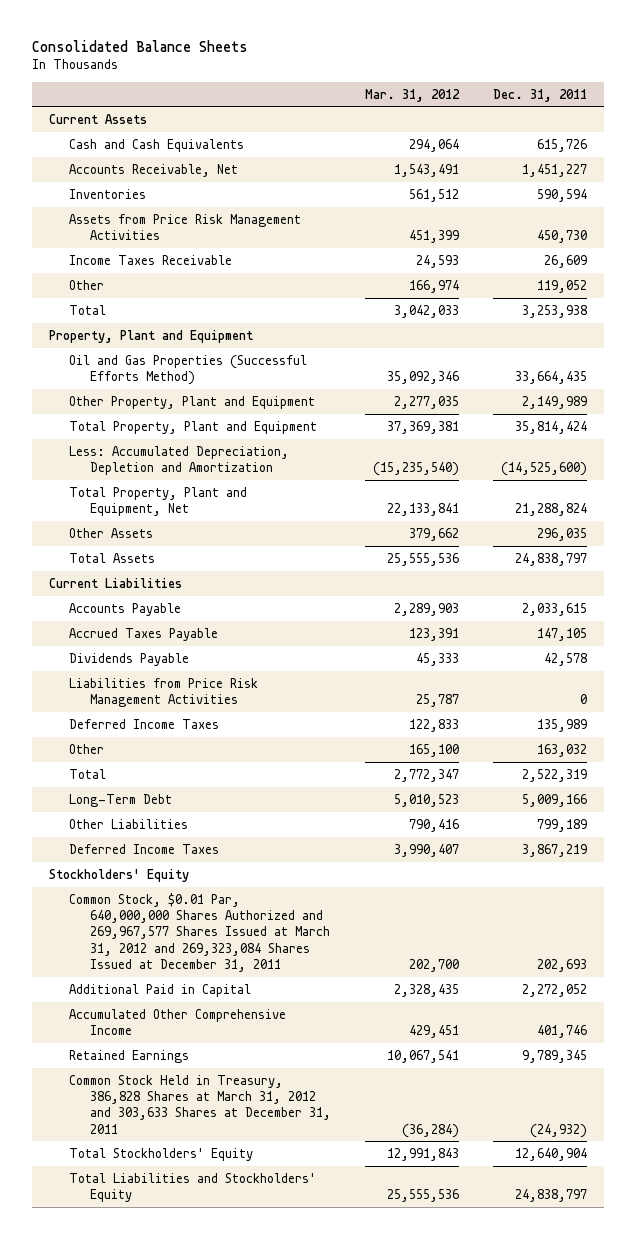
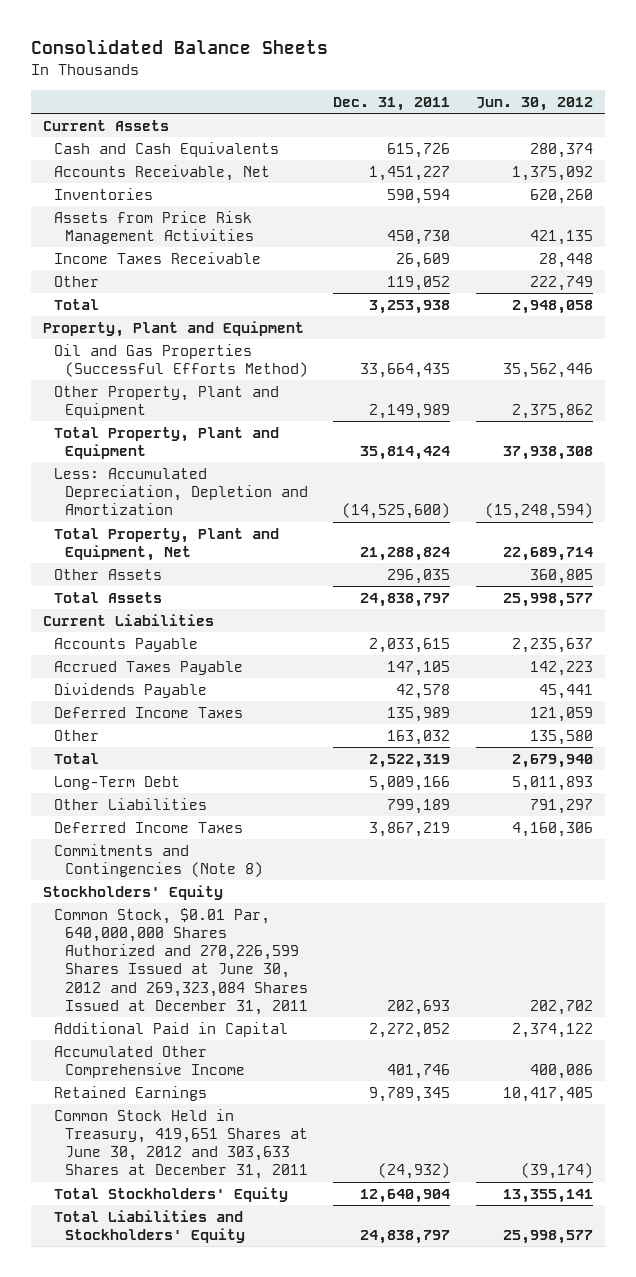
[364,88,460,102] Mar. 31, 2012 -> none
none -> [475,96,593,111] Jun. 30, 2012
[69,677,259,708] Liabilities from Price Risk Management Activities -> none
none -> [54,843,264,878] Commitments and Contingencies (Note 8)
[69,892,330,972] Common Stock, $0.01 Par, 640,000,000 Shares Authorized and 269,967,577 Shares Issued at March 31, 2012 and 269,323,084 Shares Issued at December 31, 2011 -> [54,907,309,1015] Common Stock, $0.01 Par, 640,000,000 Shares Authorized and 270,226,599 Shares Issued at June 30, 2012 and 269,323,084 Shares Issued at December 31, 2011
[69,1074,331,1134] Common Stock Held in Treasury, 386,828 Shares at March 31, 2012 and 303,633 Shares at December 31, 2011 -> [54,1108,309,1180] Common Stock Held in Treasury, 419,651 Shares at June 30, 2012 and 303,633 Shares at December 31, 2011

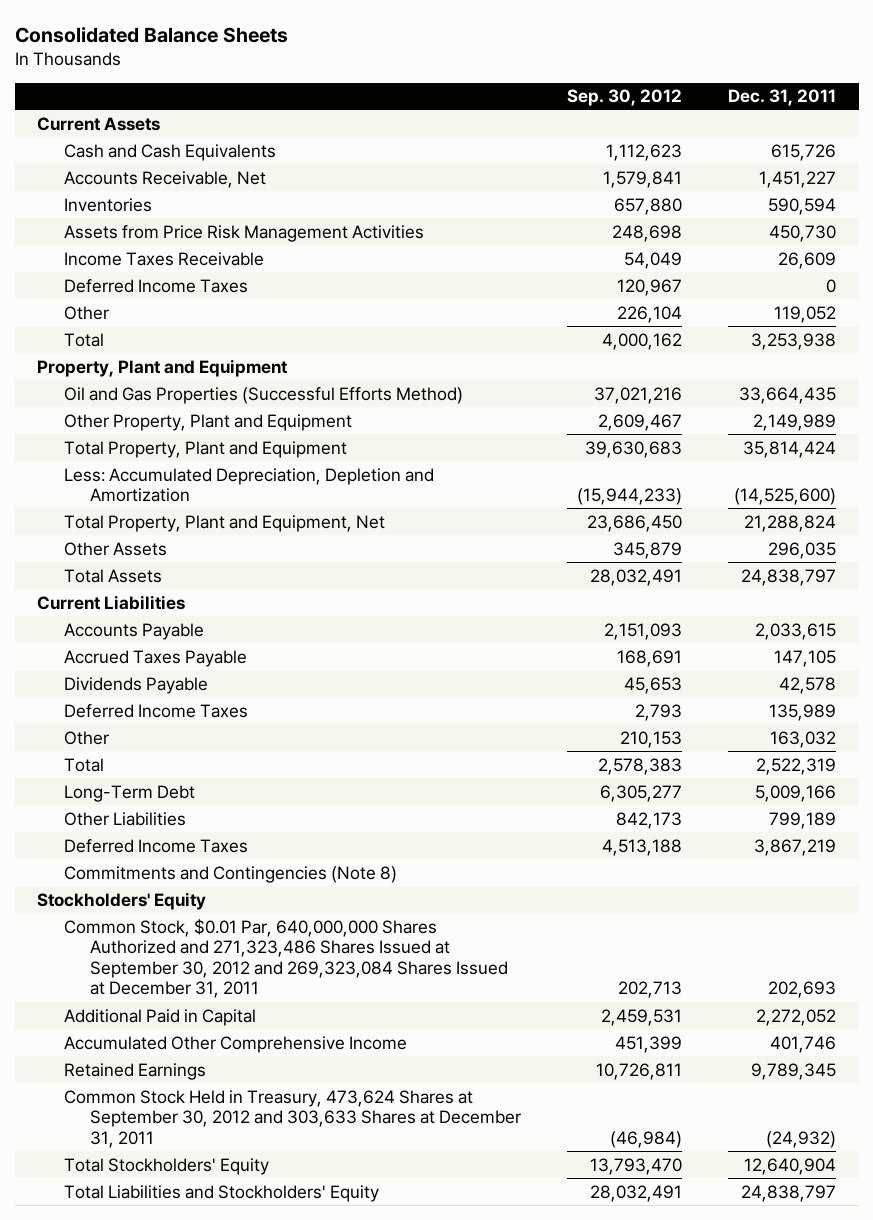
[475,96,593,111] Jun. 30, 2012 -> none
none -> [566,89,682,107] Sep. 30, 2012
none -> [63,278,248,293] Deferred Income Taxes
[54,907,309,1015] Common Stock, $0.01 Par, 640,000,000 Shares Authorized and 270,226,599 Shares Issued at June 30, 2012 and 269,323,084 Shares Issued at December 31, 2011 -> [63,918,509,999] Common Stock, $0.01 Par, 640,000,000 Shares Authorized and 271,323,486 Shares Issued at September 30, 2012 and 269,323,084 Shares Issued at December 31, 2011
[54,1108,309,1180] Common Stock Held in Treasury, 419,651 Shares at June 30, 2012 and 303,633 Shares at December 31, 2011 -> [63,1089,522,1148] Common Stock Held in Treasury, 473,624 Shares at September 30, 2012 and 303,633 Shares at December 31, 2011

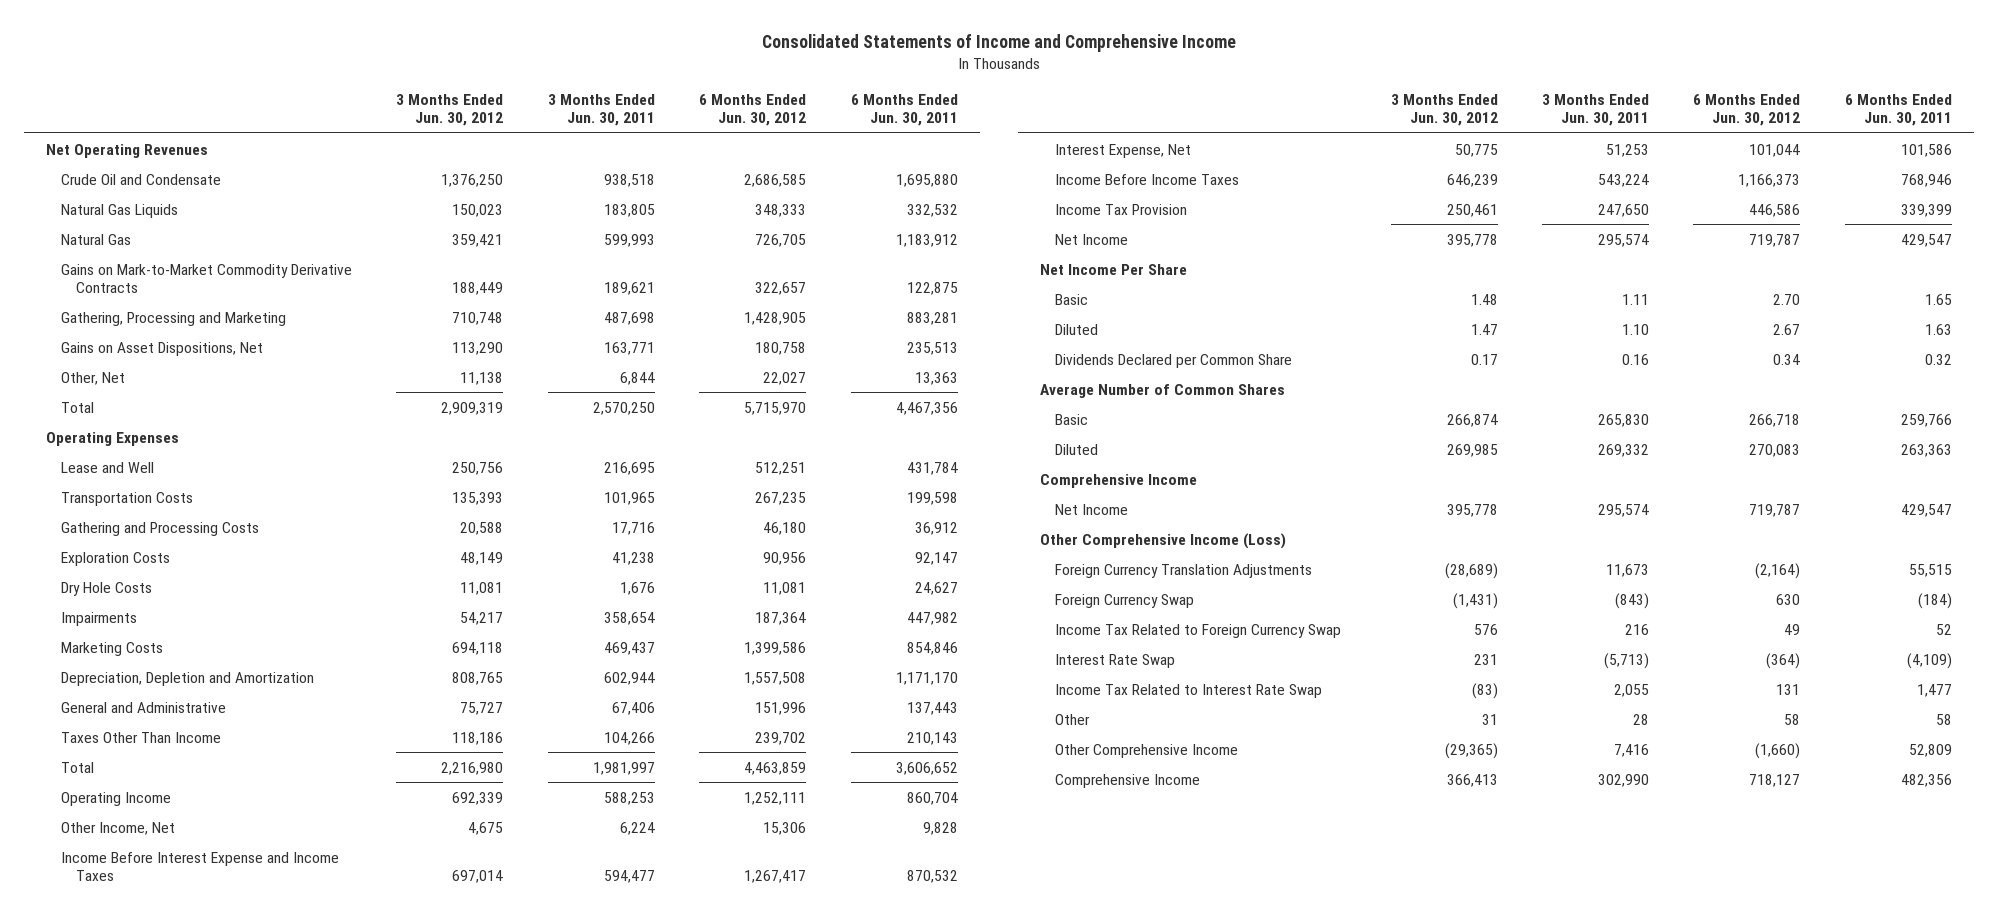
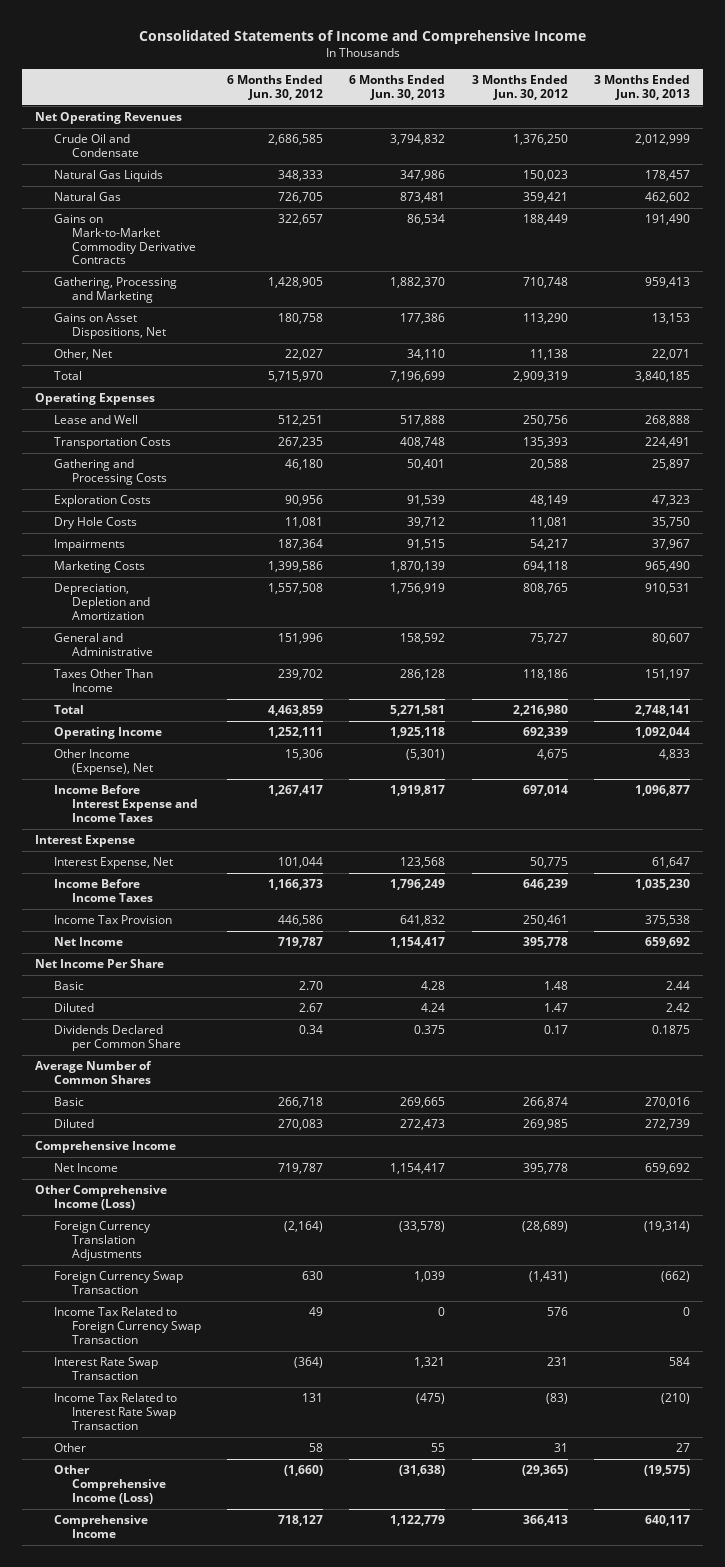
[547,93,655,127] 3 Months Ended Jun. 30, 2011 -> none
[850,93,958,127] 6 Months Ended Jun. 30, 2011 -> none
none -> [349,74,446,100] 6 Months Ended Jun. 30, 2013
none -> [593,74,690,100] 3 Months Ended Jun. 30, 2013
[61,821,176,835] Other Income, Net -> [53,749,153,776] Other Income (Expense), Net
none -> [35,835,136,848] Interest Expense
[1055,593,1195,608] Foreign Currency Swap -> [53,1271,183,1295] Foreign Currency Swap Transaction
[1055,623,1342,638] Income Tax Related to Foreign Currency Swap -> [53,1307,201,1344] Income Tax Related to Foreign Currency Swap Transaction
[1055,653,1176,668] Interest Rate Swap -> [53,1357,158,1381] Interest Rate Swap Transaction
[1055,683,1323,698] Income Tax Related to Interest Rate Swap -> [53,1393,177,1430] Income Tax Related to Interest Rate Swap Transaction
[1055,743,1239,758] Other Comprehensive Income -> [53,1465,166,1504] Other Comprehensive Income (Loss)

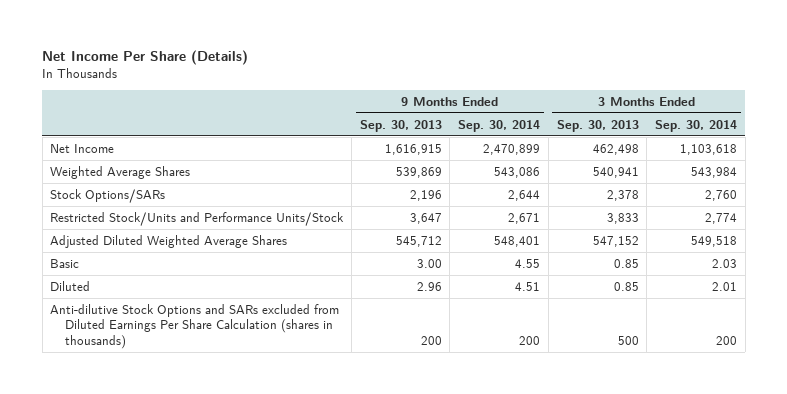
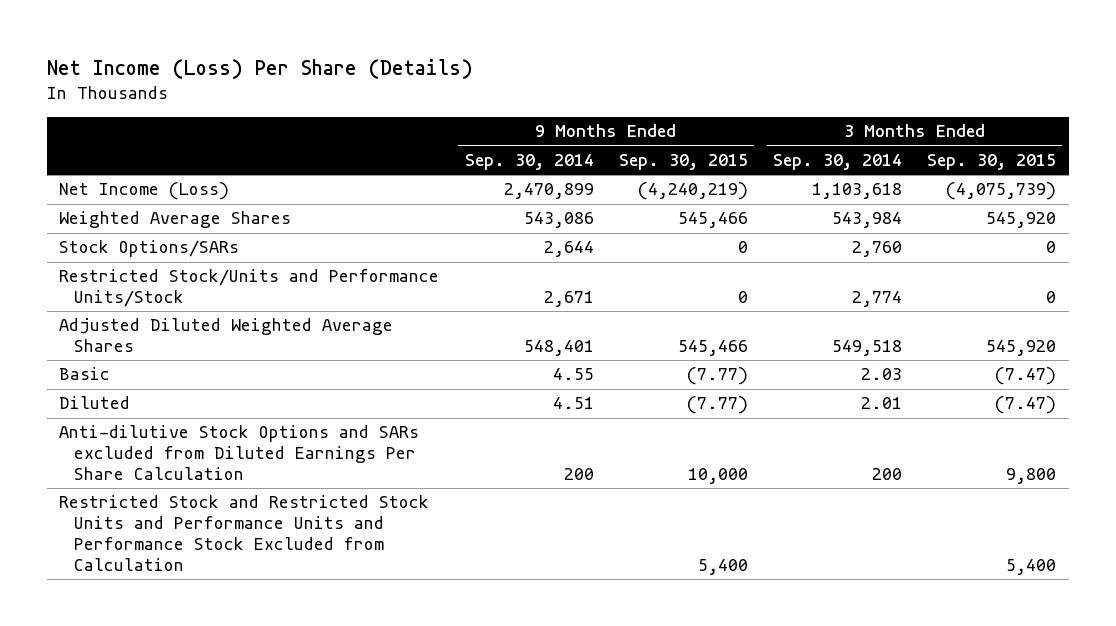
[42,50,249,66] Net Income Per Share (Details) -> [46,58,473,79] Net Income (Loss) Per Share (Details)
[359,119,442,132] Sep. 30, 2013 -> none
[556,119,639,132] Sep. 30, 2013 -> none
none -> [618,153,748,170] Sep. 30, 2015
none -> [927,153,1057,170] Sep. 30, 2015
[50,143,115,153] Net Income -> [59,182,230,201] Net Income (Loss)
[50,303,340,349] Anti-dilutive Stock Options and SARs excluded from Diluted Earnings Per Share Calculation (shares in thousands) -> [59,425,420,481] Anti-dilutive Stock Options and SARs excluded from Diluted Earnings Per Share Calculation
none -> [59,495,430,572] Restricted Stock and Restricted Stock Units and Performance Units and Performance Stock Excluded from Calculation

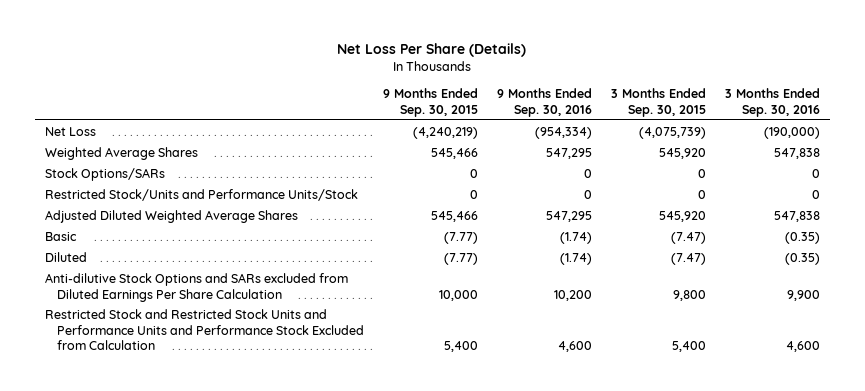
[46,58,473,79] Net Income (Loss) Per Share (Details) -> [337,43,527,58] Net Loss Per Share (Details)
[464,153,594,170] Sep. 30, 2014 -> none
[772,153,902,170] Sep. 30, 2014 -> none
none -> [497,88,593,117] 9 Months Ended Sep. 30, 2016
none -> [725,88,821,117] 3 Months Ended Sep. 30, 2016
[59,182,230,201] Net Income (Loss) -> [44,126,96,136] Net Loss

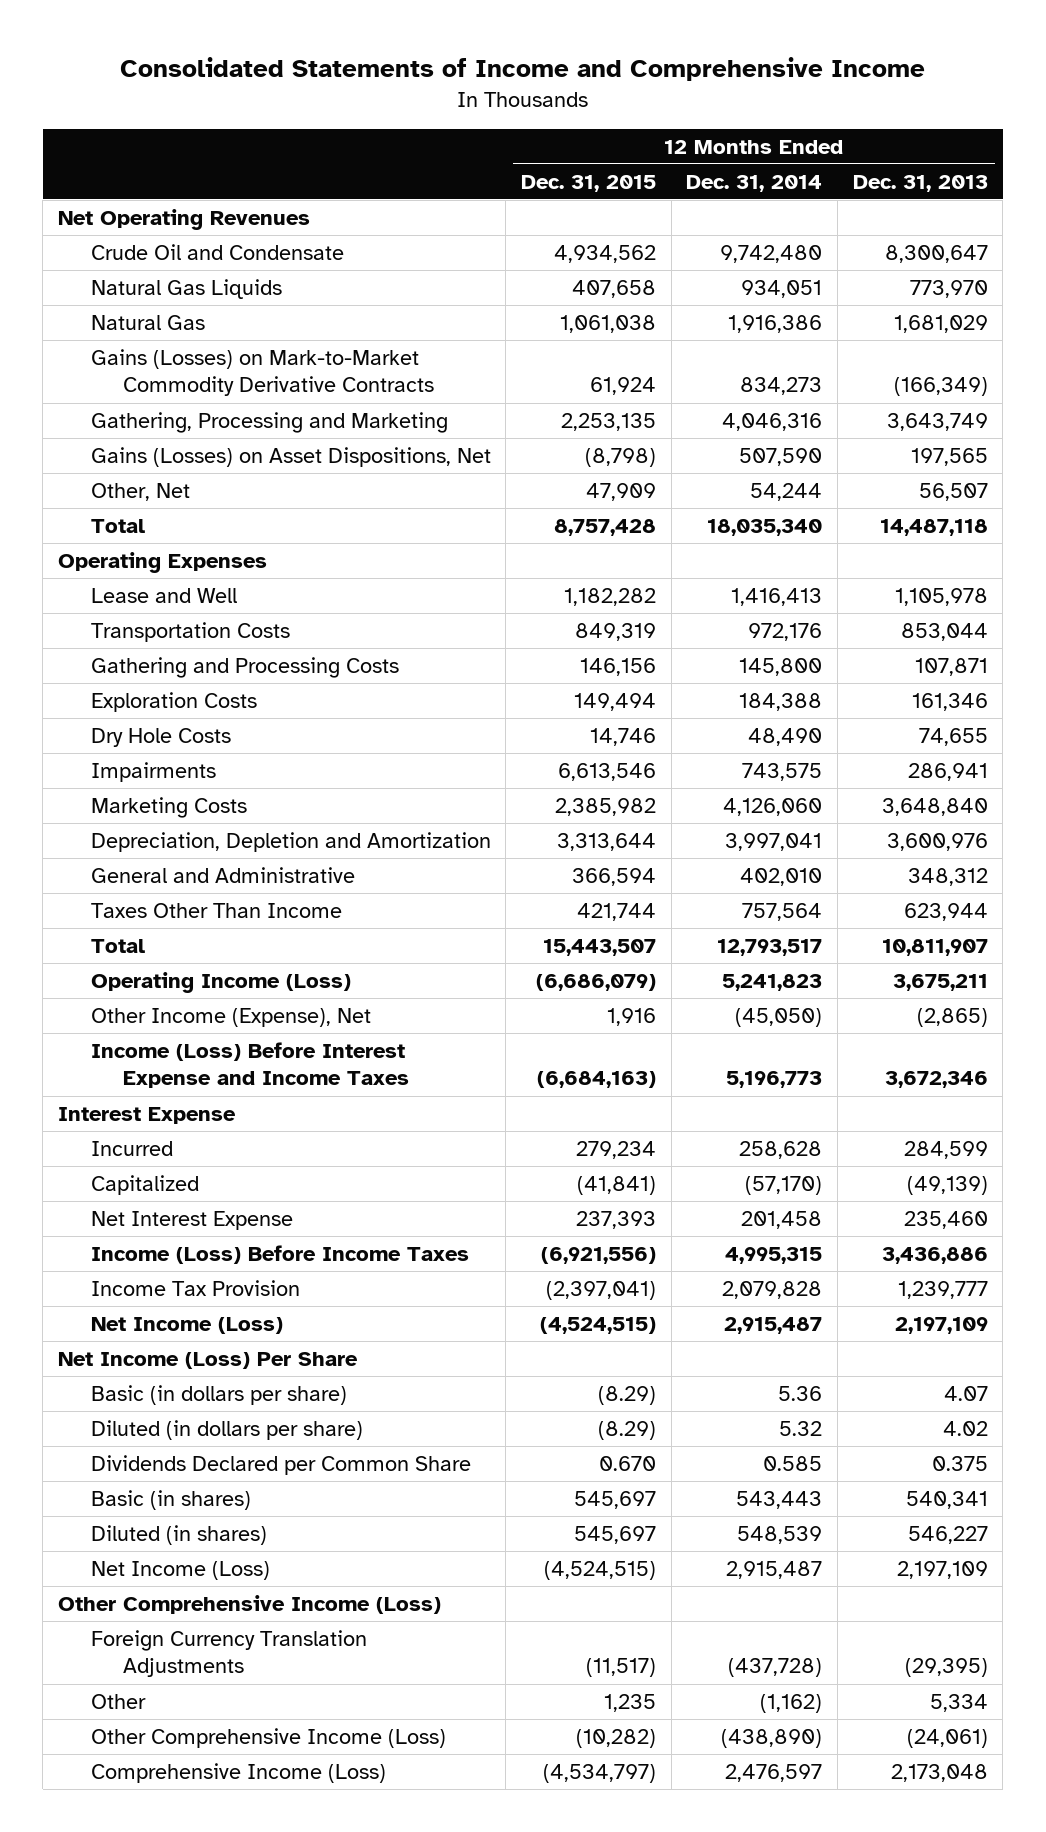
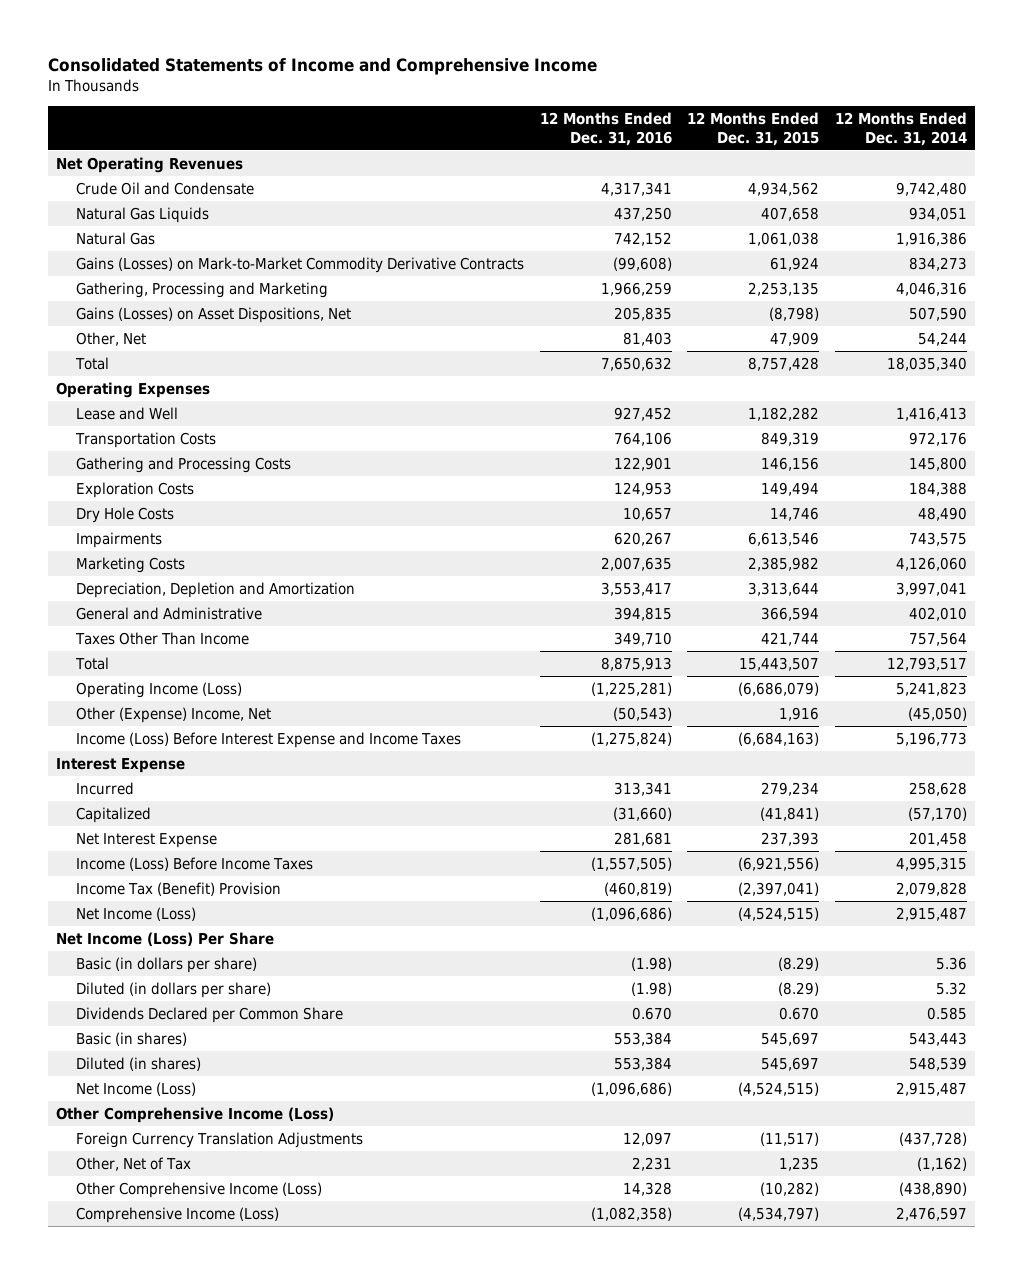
[852,174,988,192] Dec. 31, 2013 -> none
none -> [539,111,672,146] 12 Months Ended Dec. 31, 2016
[90,1008,371,1028] Other Income (Expense), Net -> [76,706,272,723] Other (Expense) Income, Net
[90,1280,300,1297] Income Tax Provision -> [76,881,282,896] Income Tax (Benefit) Provision
[90,1694,146,1710] Other -> [76,1156,192,1171] Other, Net of Tax

